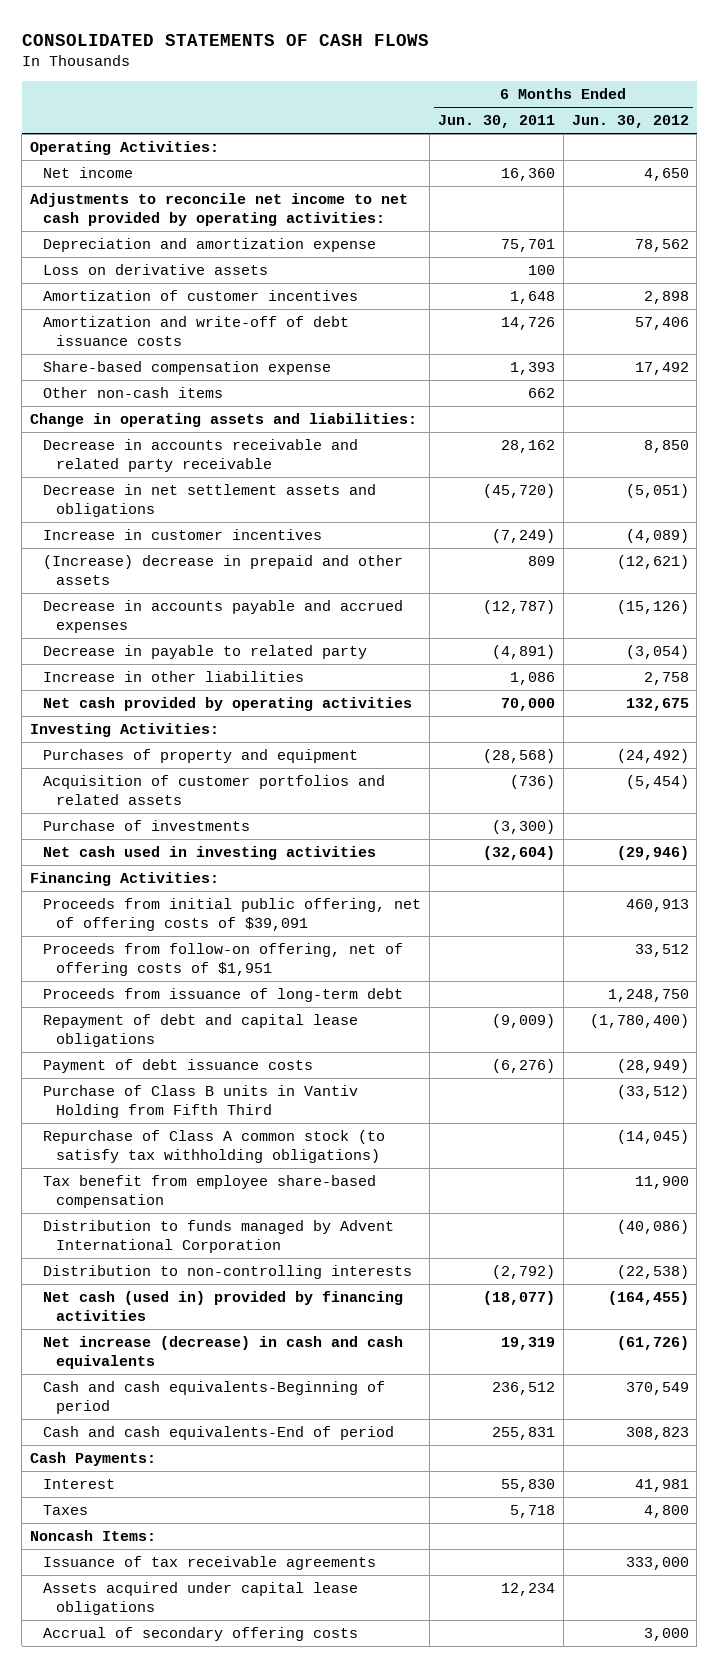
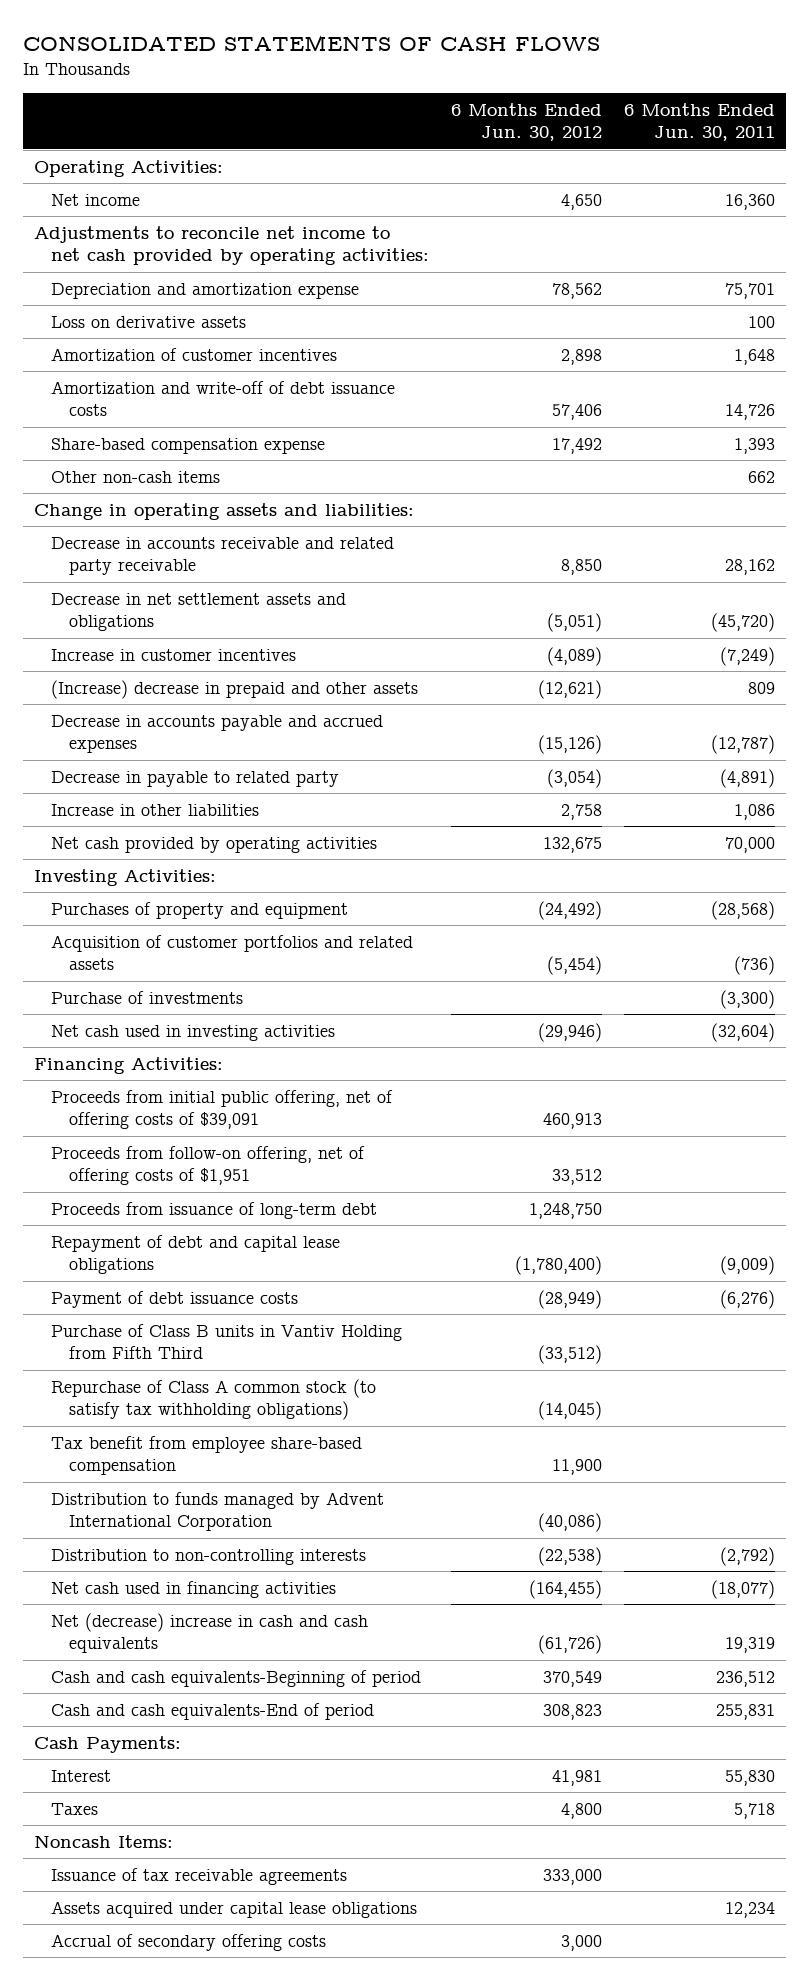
[43,1291,404,1321] Net cash (used in) provided by financing activities -> [51,1580,337,1598] Net cash used in financing activities
[43,1336,404,1369] Net increase (decrease) in cash and cash equivalents -> [51,1612,369,1654] Net (decrease) increase in cash and cash equivalents

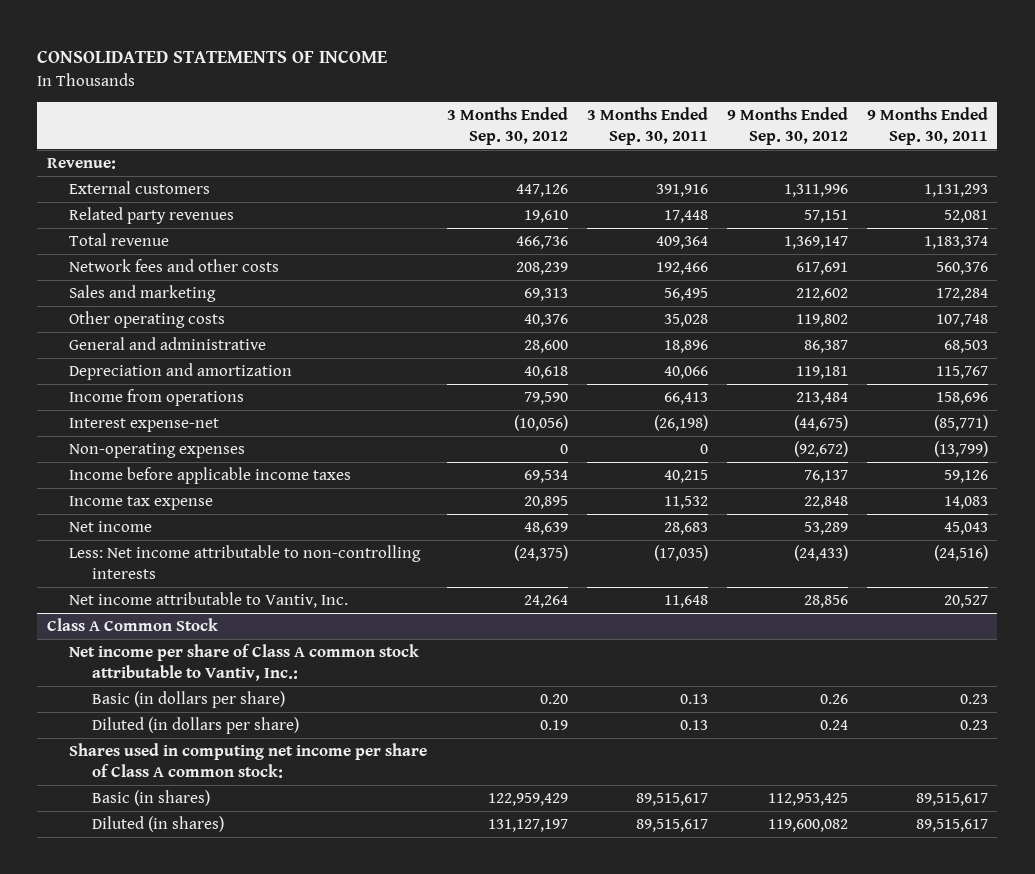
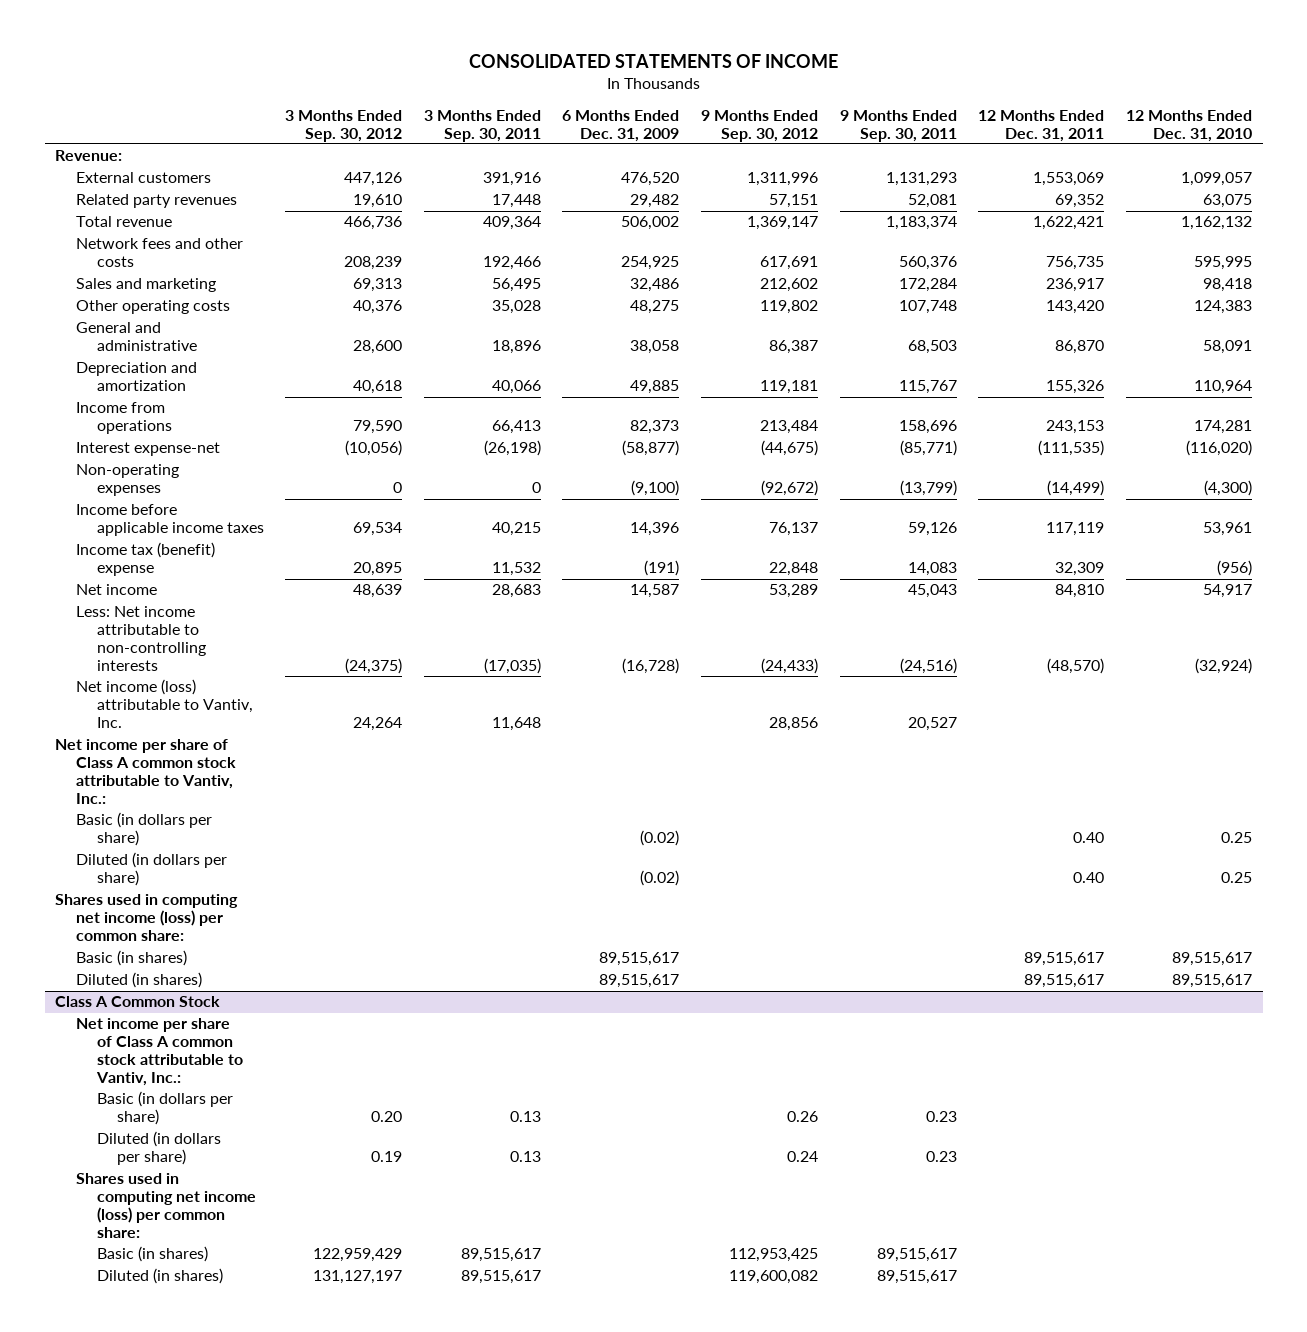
none -> [562,109,680,142] 6 Months Ended Dec. 31, 2009
none -> [978,109,1105,142] 12 Months Ended Dec. 31, 2011
none -> [1125,109,1252,142] 12 Months Ended Dec. 31, 2010
[69,496,214,511] Income tax expense -> [76,542,216,577] Income tax (benefit) expense
[69,592,349,609] Net income attributable to Vantiv, Inc. -> [76,679,253,729] Net income (loss) attributable to Vantiv, Inc.
none -> [55,739,237,804] Net income per share of Class A common stock attributable to Vantiv, Inc.:
none -> [76,812,213,847] Basic (in dollars per share)
none -> [76,852,228,887] Diluted (in dollars per share)
none -> [55,894,239,942] Shares used in computing net income (loss) per common share:
none -> [76,950,188,967] Basic (in shares)
none -> [76,972,203,989] Diluted (in shares)
[69,743,428,778] Shares used in computing net income per share of Class A common stock: -> [76,1173,256,1238] Shares used in computing net income (loss) per common share:

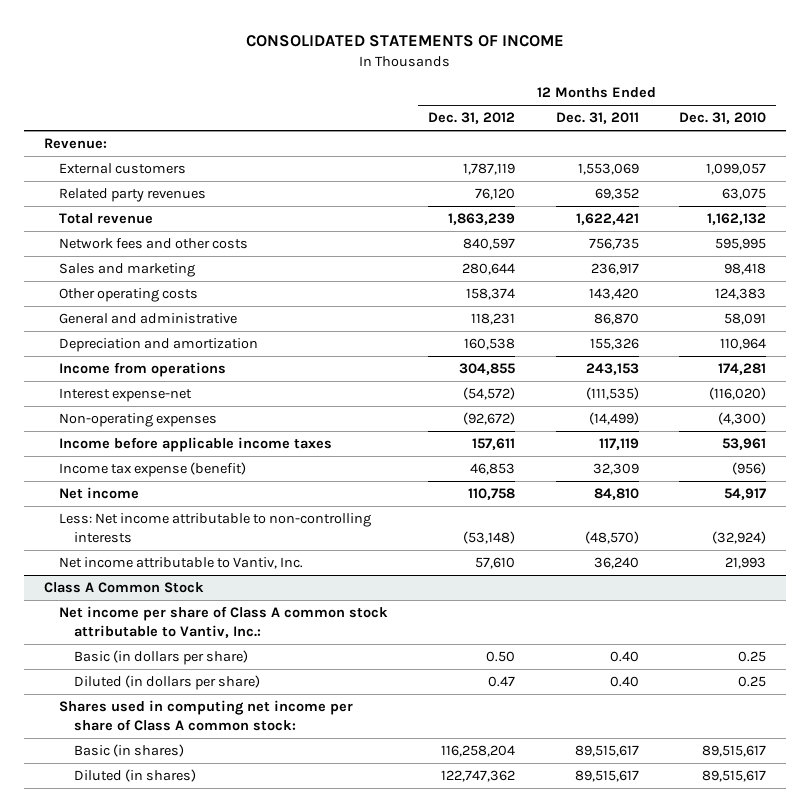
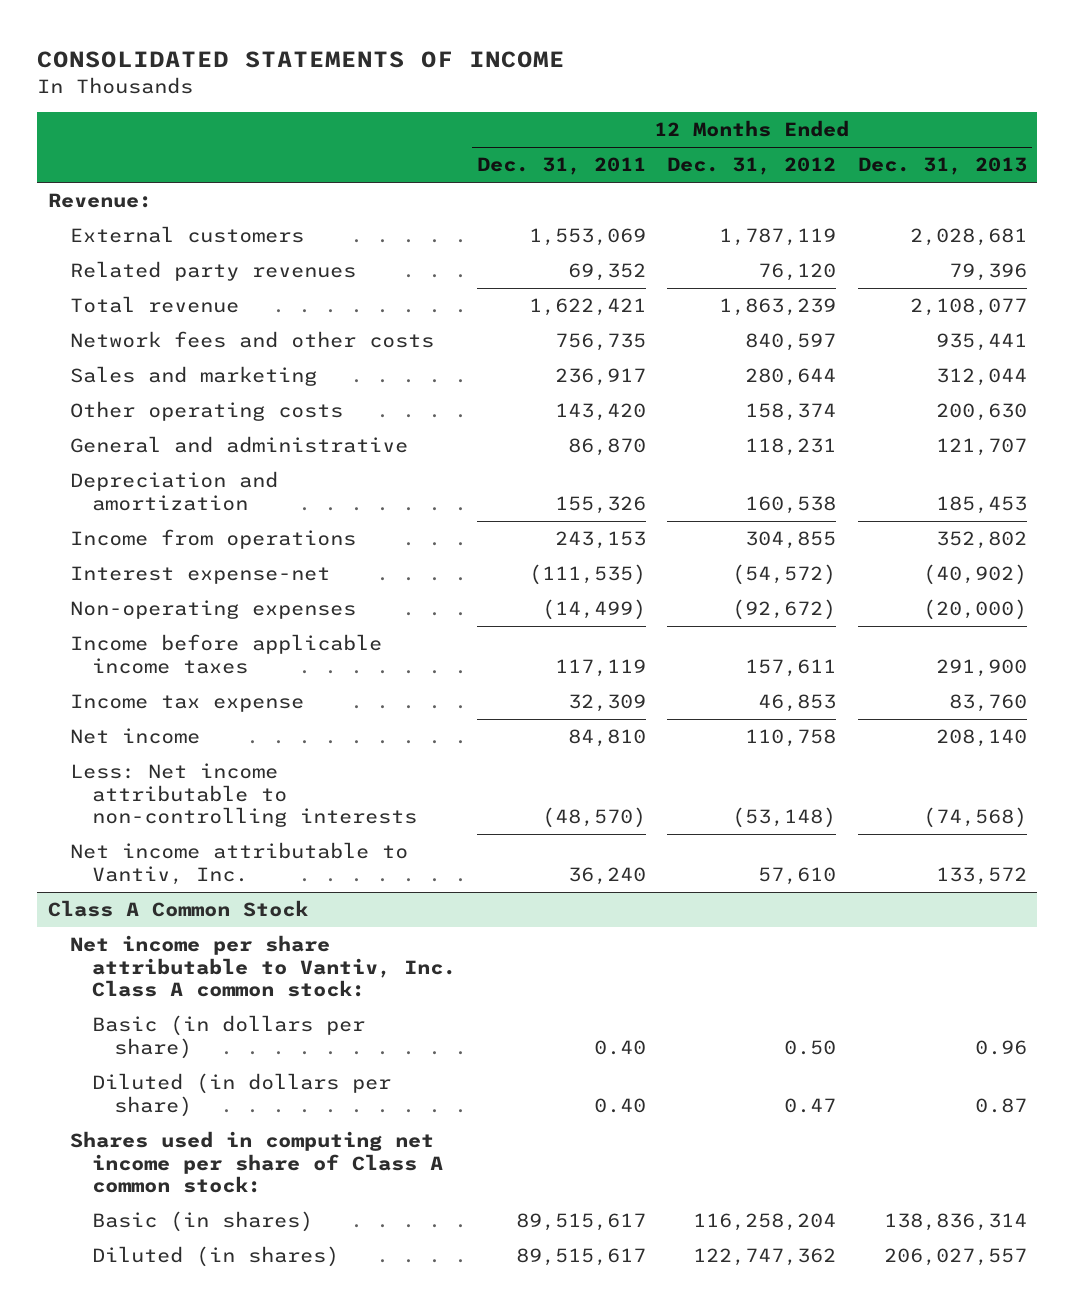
[678,112,766,125] Dec. 31, 2010 -> none
none -> [857,157,1027,176] Dec. 31, 2013
[59,462,247,478] Income tax expense (benefit) -> [70,694,305,713] Income tax expense
[59,606,389,638] Net income per share of Class A common stock attributable to Vantiv, Inc.: -> [70,935,457,998] Net income per share attributable to Vantiv, Inc. Class A common stock:

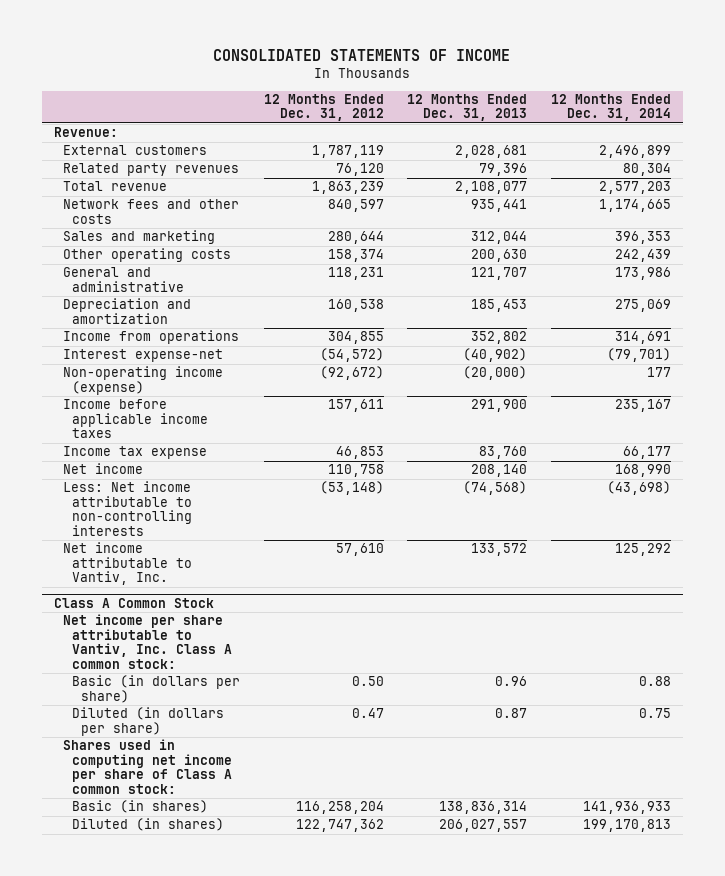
[477,157,647,176] Dec. 31, 2011 -> none
none -> [550,93,671,122] 12 Months Ended Dec. 31, 2014
[70,600,357,620] Non-operating expenses -> [62,366,223,395] Non-operating income (expense)

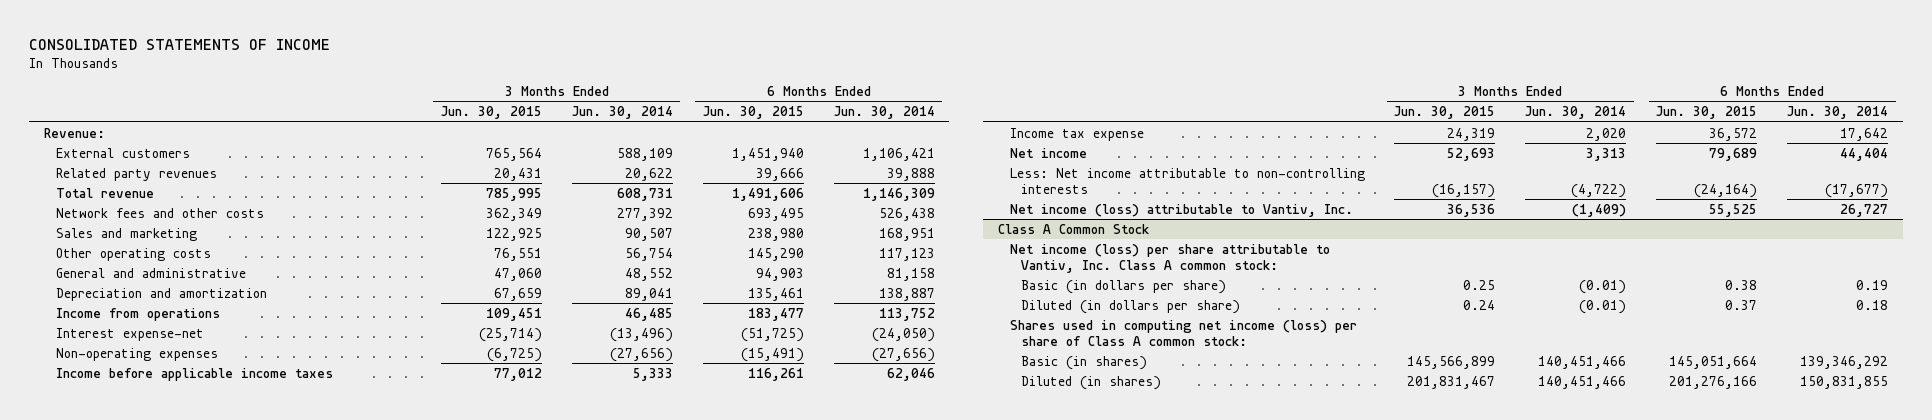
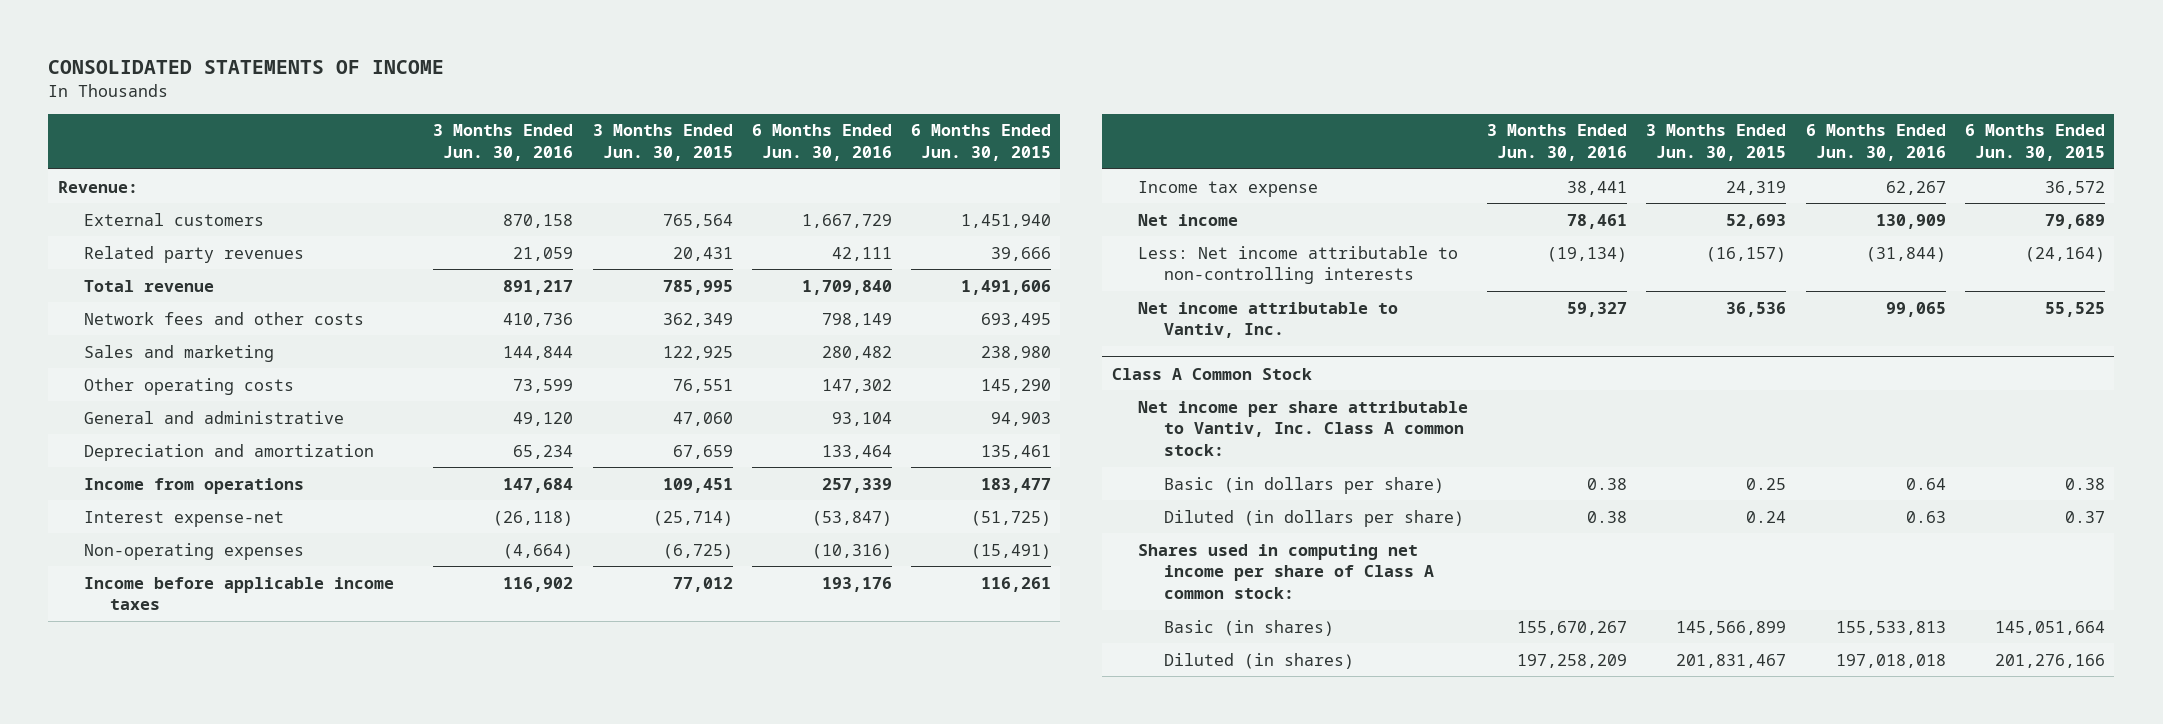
[571,106,673,120] Jun. 30, 2014 -> none
[833,106,935,120] Jun. 30, 2014 -> none
none -> [433,124,574,162] 3 Months Ended Jun. 30, 2016
none -> [751,124,892,162] 6 Months Ended Jun. 30, 2016
[1009,203,1353,217] Net income (loss) attributable to Vantiv, Inc. -> [1138,301,1399,339] Net income attributable to Vantiv, Inc.
[1009,243,1330,273] Net income (loss) per share attributable to Vantiv, Inc. Class A common stock: -> [1138,400,1469,457] Net income per share attributable to Vantiv, Inc. Class A common stock:
[1009,319,1357,346] Shares used in computing net income (loss) per share of Class A common stock: -> [1138,543,1435,600] Shares used in computing net income per share of Class A common stock:

